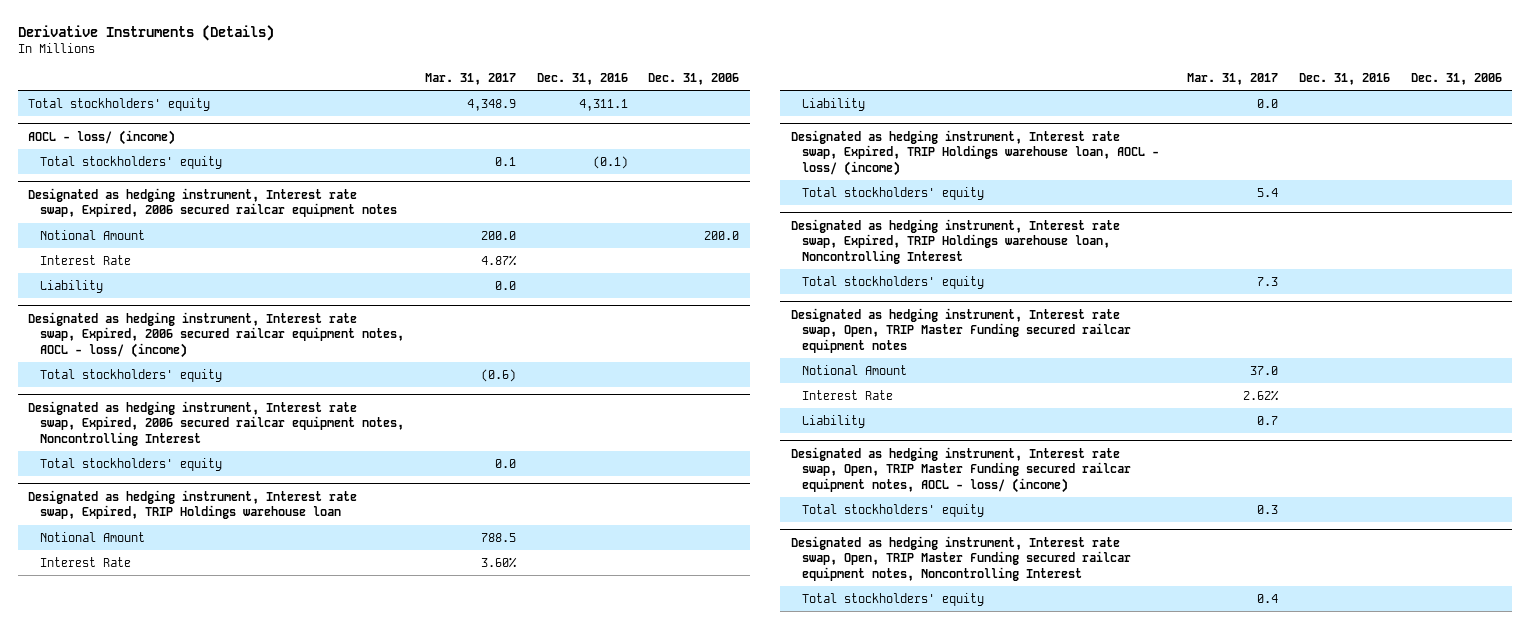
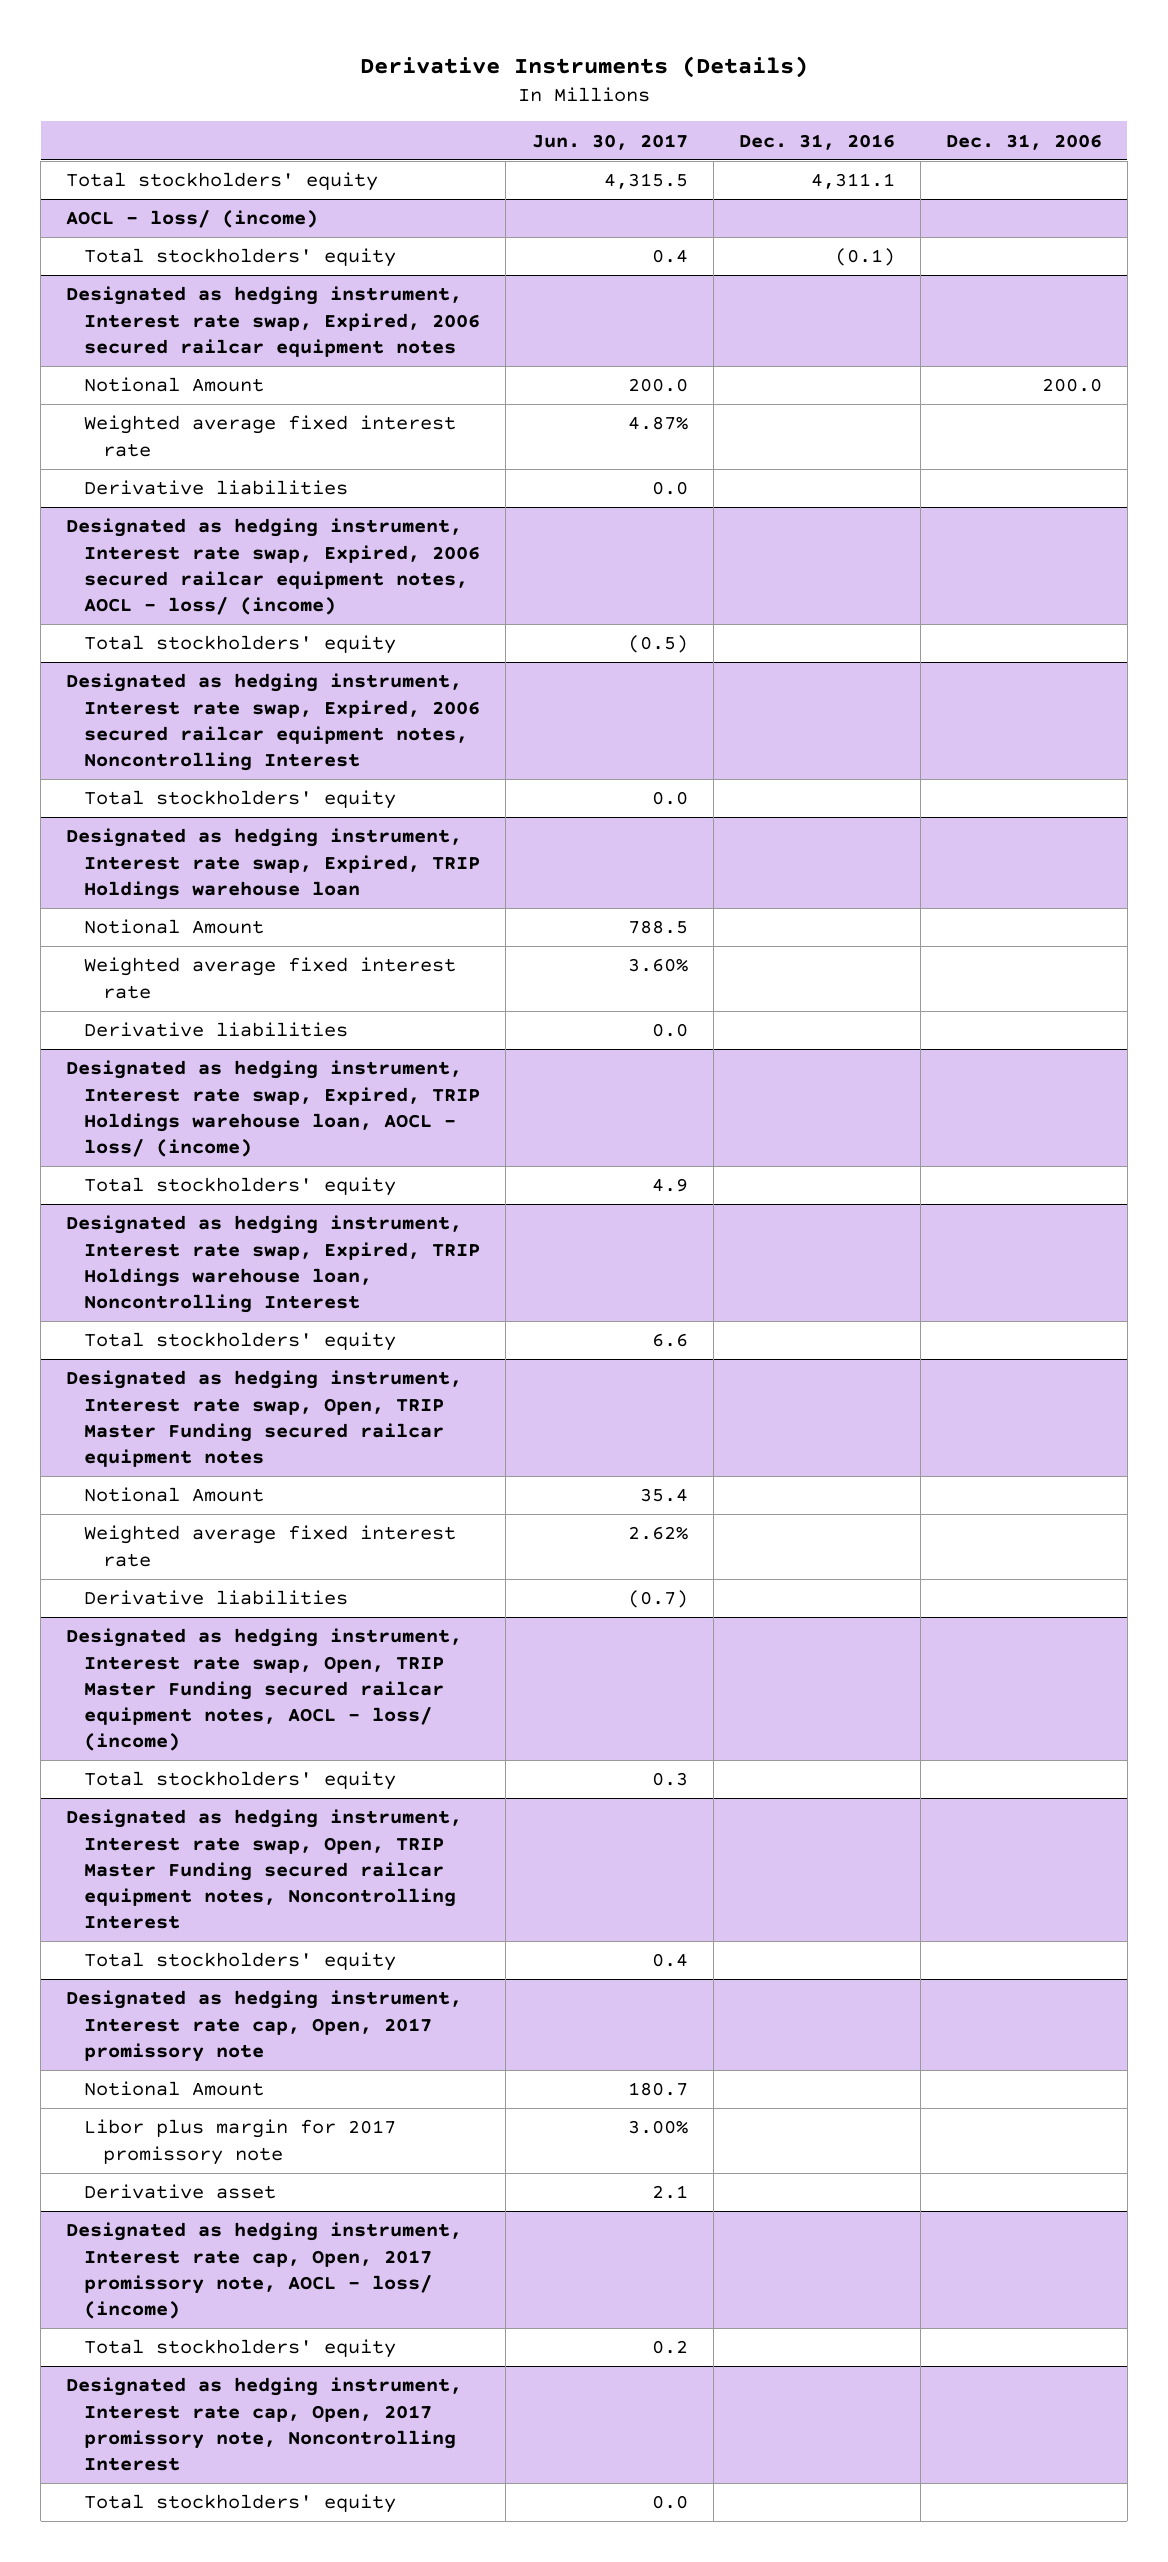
[424,73,516,86] Mar. 31, 2017 -> none
none -> [531,133,688,150] Jun. 30, 2017
[39,254,131,265] Interest Rate -> [84,415,457,457] Weighted average fixed interest rate
[39,279,103,293] Liability -> [84,480,349,496] Derivative liabilities
[39,556,131,567] Interest Rate -> [84,957,457,999] Weighted average fixed interest rate
[802,97,866,111] Liability -> [84,1022,349,1038] Derivative liabilities
[802,389,894,400] Interest Rate -> [84,1525,457,1567] Weighted average fixed interest rate
[802,414,866,428] Liability -> [84,1590,349,1606] Derivative liabilities
none -> [66,1990,463,2062] Designated as hedging instrument, Interest rate cap, Open, 2017 promissory note
none -> [84,2081,265,2097] Notional Amount
none -> [84,2119,397,2165] Libor plus margin for 2017 promissory note
none -> [84,2184,277,2200] Derivative asset
none -> [66,2222,463,2320] Designated as hedging instrument, Interest rate cap, Open, 2017 promissory note, AOCL - loss/ (income)
none -> [84,2339,397,2359] Total stockholders' equity
none -> [66,2377,463,2472] Designated as hedging instrument, Interest rate cap, Open, 2017 promissory note, Noncontrolling Interest
none -> [84,2494,397,2514] Total stockholders' equity

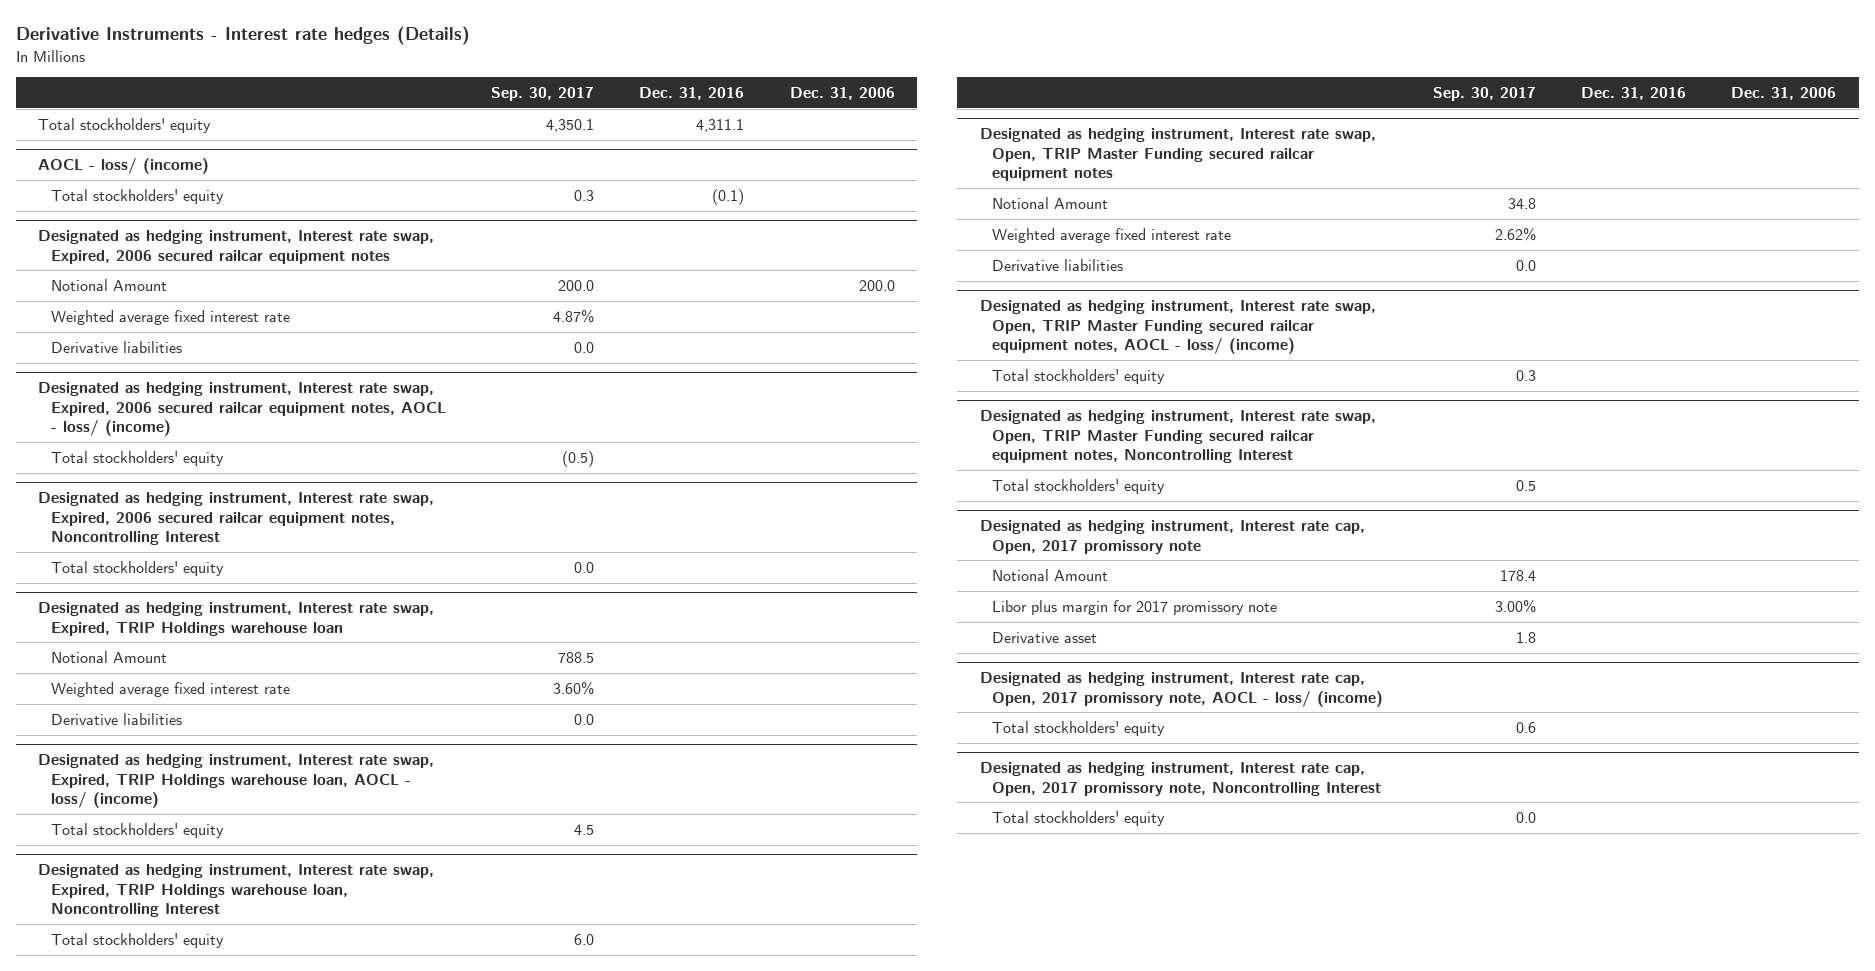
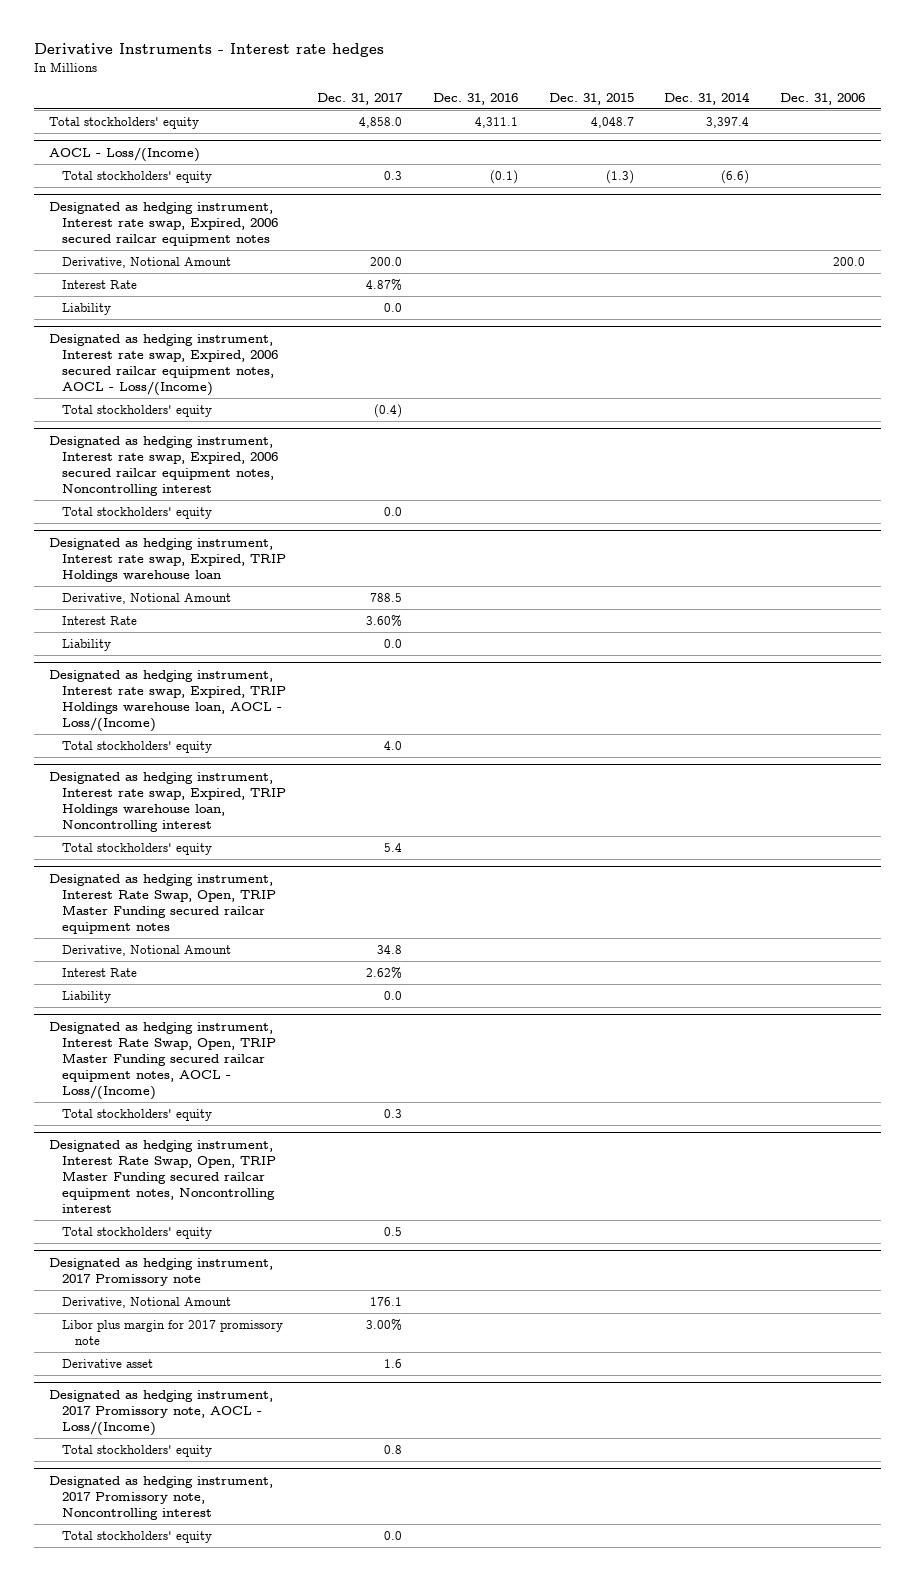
[15,26,470,46] Derivative Instruments - Interest rate hedges (Details) -> [33,43,384,58] Derivative Instruments - Interest rate hedges
[491,87,595,102] Sep. 30, 2017 -> none
none -> [317,92,404,105] Dec. 31, 2017
none -> [548,92,634,105] Dec. 31, 2015
none -> [664,91,751,105] Dec. 31, 2014
[38,158,210,175] AOCL - loss/ (income) -> [49,147,201,163] AOCL - Loss/(Income)
[50,278,167,291] Notional Amount -> [62,257,232,269] Derivative, Notional Amount
[50,309,290,325] Weighted average fixed interest rate -> [62,280,138,290] Interest Rate
[50,340,182,353] Derivative liabilities -> [62,303,112,316] Liability
[38,382,446,436] Designated as hedging instrument, Interest rate swap, Expired, 2006 secured railcar equipment notes, AOCL - loss/ (income) -> [49,334,279,396] Designated as hedging instrument, Interest rate swap, Expired, 2006 secured railcar equipment notes, AOCL - Loss/(Income)
[38,492,435,545] Designated as hedging instrument, Interest rate swap, Expired, 2006 secured railcar equipment notes, Noncontrolling Interest -> [49,436,279,496] Designated as hedging instrument, Interest rate swap, Expired, 2006 secured railcar equipment notes, Noncontrolling interest
[50,650,167,663] Notional Amount -> [62,593,232,605] Derivative, Notional Amount
[50,681,290,697] Weighted average fixed interest rate -> [62,616,138,626] Interest Rate
[50,712,182,725] Derivative liabilities -> [62,639,112,652] Liability
[38,754,435,808] Designated as hedging instrument, Interest rate swap, Expired, TRIP Holdings warehouse loan, AOCL - loss/ (income) -> [49,670,287,732] Designated as hedging instrument, Interest rate swap, Expired, TRIP Holdings warehouse loan, AOCL - Loss/(Income)
[38,864,435,917] Designated as hedging instrument, Interest rate swap, Expired, TRIP Holdings warehouse loan, Noncontrolling Interest -> [49,772,287,832] Designated as hedging instrument, Interest rate swap, Expired, TRIP Holdings warehouse loan, Noncontrolling interest
[979,128,1376,181] Designated as hedging instrument, Interest rate swap, Open, TRIP Master Funding secured railcar equipment notes -> [49,874,277,934] Designated as hedging instrument, Interest Rate Swap, Open, TRIP Master Funding secured railcar equipment notes
[992,196,1109,209] Notional Amount -> [62,945,232,957] Derivative, Notional Amount
[992,227,1232,243] Weighted average fixed interest rate -> [62,968,138,978] Interest Rate
[992,258,1124,271] Derivative liabilities -> [62,991,112,1004] Liability
[979,300,1376,354] Designated as hedging instrument, Interest rate swap, Open, TRIP Master Funding secured railcar equipment notes, AOCL - loss/ (income) -> [49,1022,277,1100] Designated as hedging instrument, Interest Rate Swap, Open, TRIP Master Funding secured railcar equipment notes, AOCL - Loss/(Income)
[979,410,1376,463] Designated as hedging instrument, Interest rate swap, Open, TRIP Master Funding secured railcar equipment notes, Noncontrolling Interest -> [49,1140,277,1213] Designated as hedging instrument, Interest Rate Swap, Open, TRIP Master Funding secured railcar equipment notes, Noncontrolling interest
[979,520,1365,554] Designated as hedging instrument, Interest rate cap, Open, 2017 promissory note -> [49,1258,274,1287] Designated as hedging instrument, 2017 Promissory note
[992,568,1109,581] Notional Amount -> [62,1297,232,1309] Derivative, Notional Amount
[979,672,1384,707] Designated as hedging instrument, Interest rate cap, Open, 2017 promissory note, AOCL - loss/ (income) -> [49,1390,274,1436] Designated as hedging instrument, 2017 Promissory note, AOCL - Loss/(Income)
[979,762,1382,796] Designated as hedging instrument, Interest rate cap, Open, 2017 promissory note, Noncontrolling Interest -> [49,1476,274,1520] Designated as hedging instrument, 2017 Promissory note, Noncontrolling interest

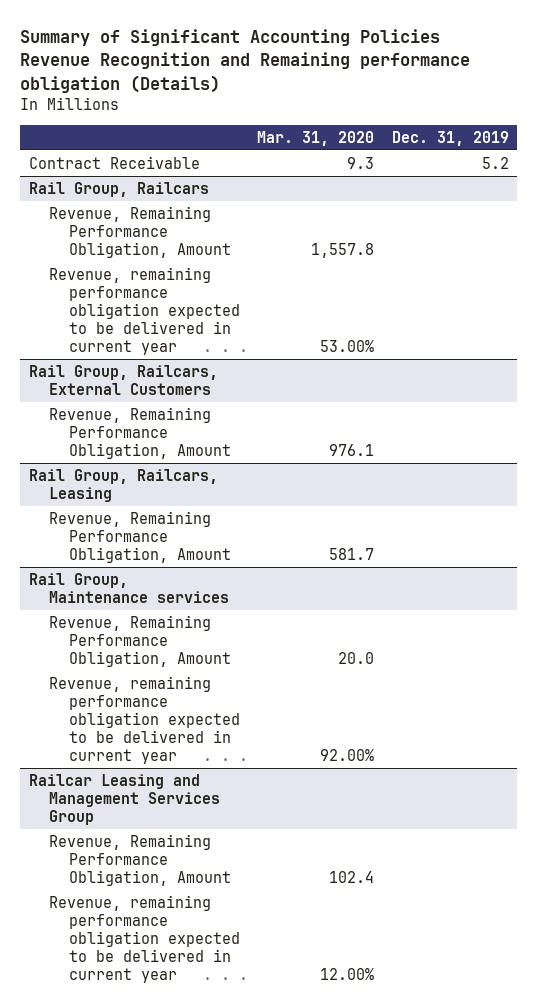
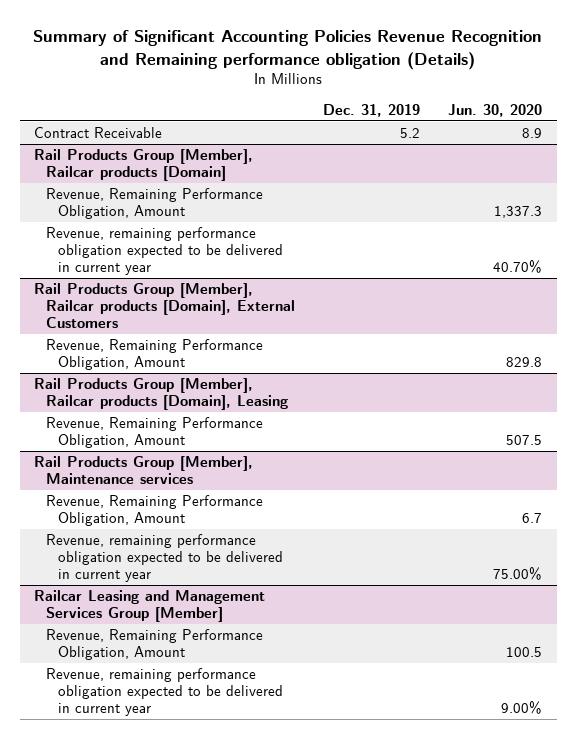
[257,130,375,146] Mar. 31, 2020 -> none
none -> [448,103,543,117] Jun. 30, 2020
[28,181,209,197] Rail Group, Railcars -> [33,149,253,182] Rail Products Group [Member], Railcar products [Domain]
[28,364,218,395] Rail Group, Railcars, External Customers -> [33,283,295,329] Rail Products Group [Member], Railcar products [Domain], External Customers
[28,468,218,502] Rail Group, Railcars, Leasing -> [33,378,288,411] Rail Products Group [Member], Railcar products [Domain], Leasing
[28,572,229,603] Rail Group, Maintenance services -> [33,456,253,485] Rail Products Group [Member], Maintenance services
[28,773,220,825] Railcar Leasing and Management Services Group -> [33,590,265,623] Railcar Leasing and Management Services Group [Member]

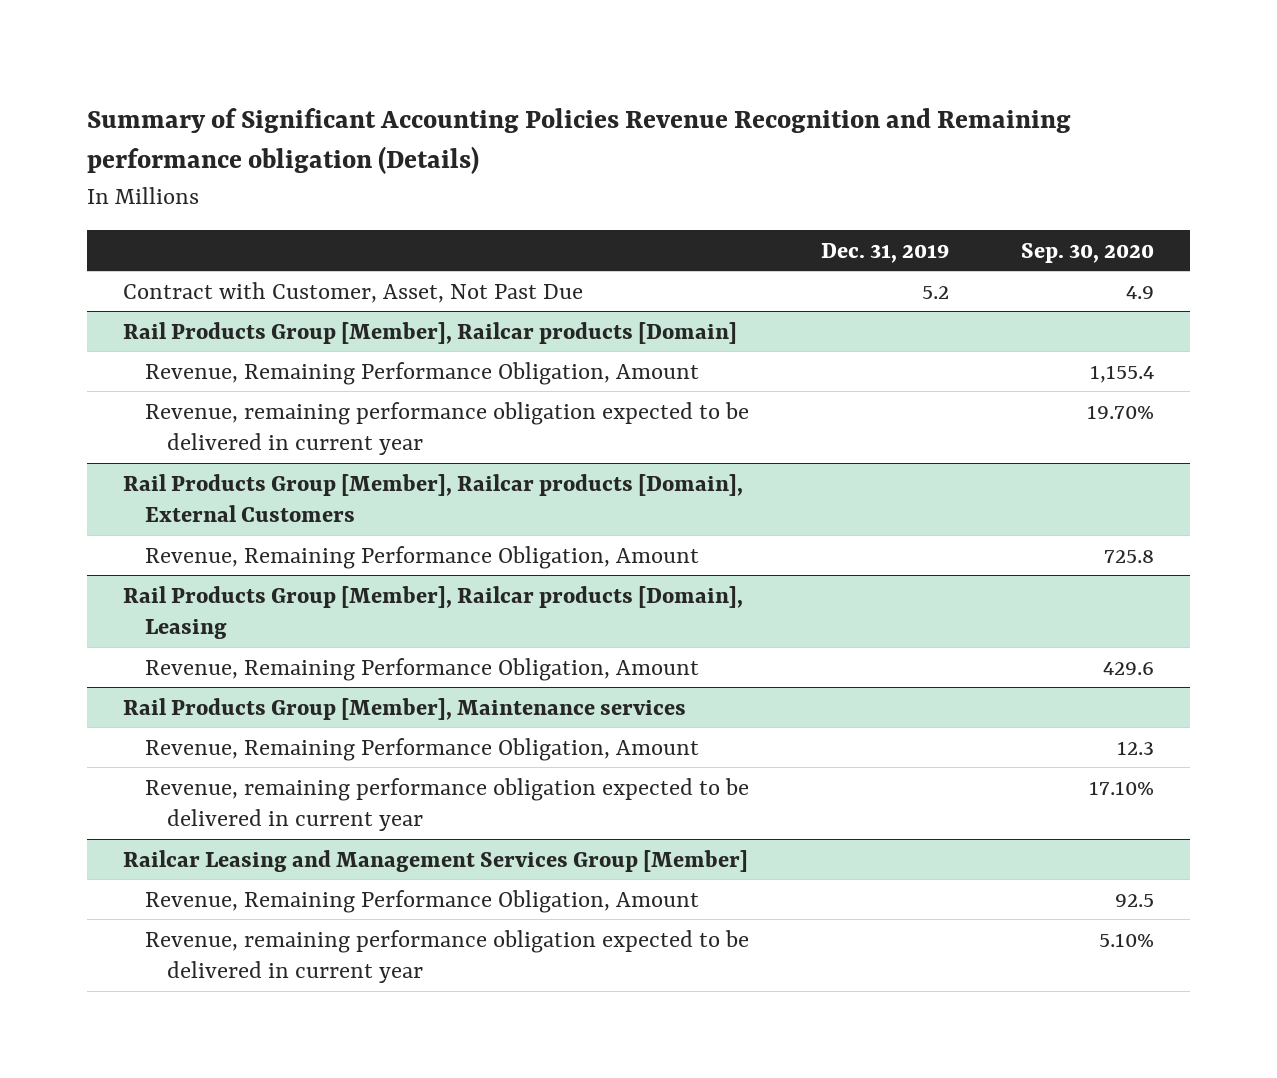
[448,103,543,117] Jun. 30, 2020 -> none
none -> [1020,242,1154,263] Sep. 30, 2020
[33,127,162,139] Contract Receivable -> none
none -> [122,281,583,303] Contract with Customer, Asset, Not Past Due

